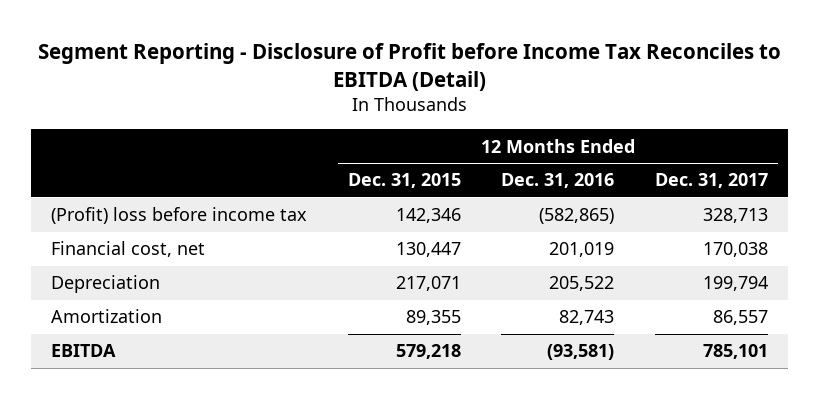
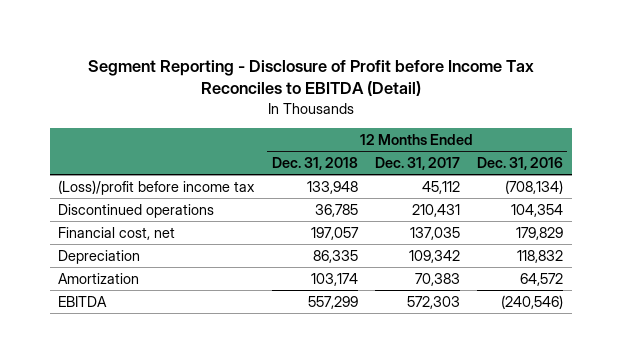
[347,173,461,189] Dec. 31, 2015 -> none
none -> [271,157,358,171] Dec. 31, 2018
[51,207,308,225] (Profit) loss before income tax -> [58,179,256,195] (Loss)/profit before income tax
[539,208,615,225] (582,865) -> [505,179,564,194] (708,134)
[702,208,768,224] 328,713 -> [421,180,460,194] 45,112
none -> [58,203,215,218] Discontinued operations
[549,242,615,258] 201,019 -> [516,226,564,240] 179,829
[702,242,768,258] 170,038 -> [409,226,460,240] 137,035
[549,276,615,292] 205,522 -> [517,249,564,263] 118,832
[702,276,768,292] 199,794 -> [408,249,460,263] 109,342
[559,310,615,326] 82,743 -> [520,272,564,286] 64,572
[712,310,768,326] 86,557 -> [414,272,460,286] 70,383
[547,344,615,361] (93,581) -> [501,294,564,309] (240,546)
[702,344,768,360] 785,101 -> [406,295,460,309] 572,303

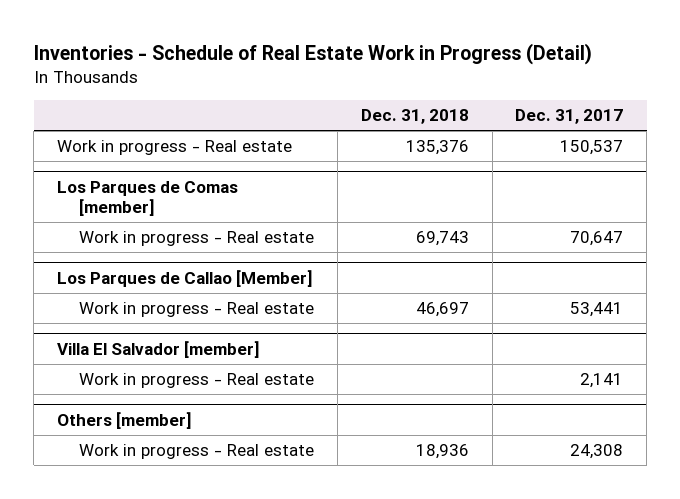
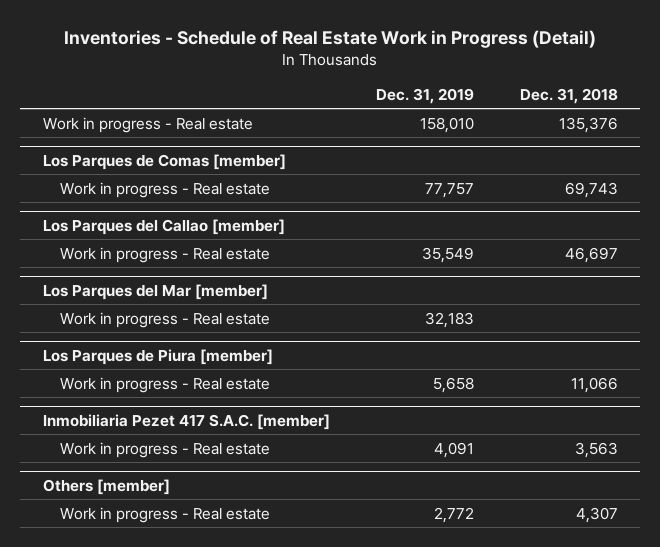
[515,108,624,124] Dec. 31, 2017 -> none
none -> [375,87,474,104] Dec. 31, 2019
[56,269,313,287] Los Parques de Callao [Member] -> [42,218,285,235] Los Parques del Callao [member]
[56,340,260,358] Villa El Salvador [member] -> none
none -> [42,283,268,300] Los Parques del Mar [member]
none -> [42,348,273,365] Los Parques de Piura [member]
none -> [60,376,271,393] Work in progress - Real estate
none -> [42,413,330,430] Inmobiliaria Pezet 417 S.A.C. [member]
none -> [60,441,271,458] Work in progress - Real estate
[415,444,469,460] 18,936 -> [575,506,618,523] 4,307

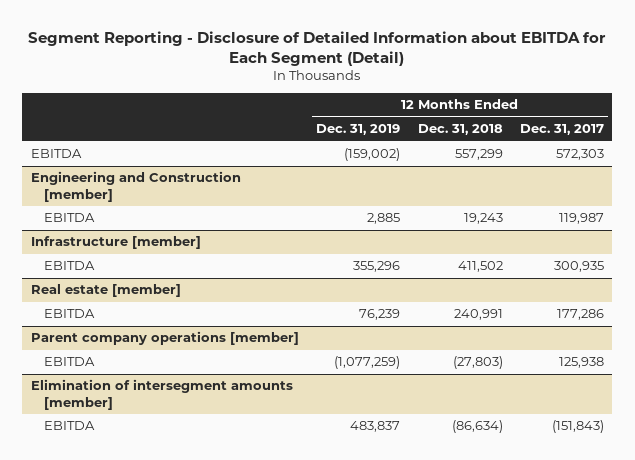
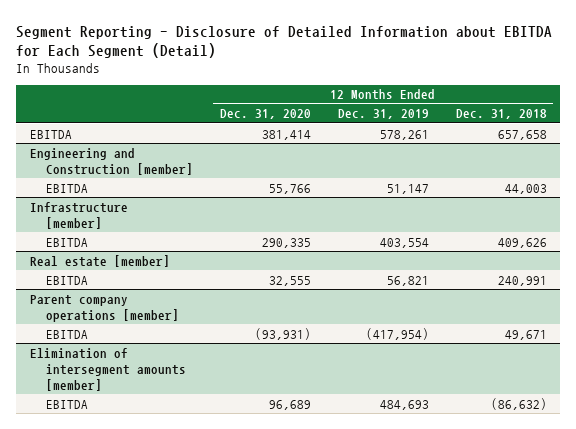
[519,124,604,136] Dec. 31, 2017 -> none
none -> [220,109,312,120] Dec. 31, 2020
[344,148,401,162] (159,002) -> [379,129,429,140] 578,261
[454,149,503,161] 557,299 -> [497,129,547,140] 657,658
[367,213,401,225] 2,885 -> [386,183,429,194] 51,147
[463,213,503,225] 19,243 -> [504,183,547,194] 44,003
[353,261,401,273] 355,296 -> [379,237,429,248] 403,554
[457,261,503,273] 411,502 -> [497,237,547,248] 409,626
[359,309,401,321] 76,239 -> [386,275,429,286] 56,821
[334,356,401,370] (1,077,259) -> [365,327,429,340] (417,954)
[452,356,503,370] (27,803) -> [504,329,547,340] 49,671
[350,421,401,433] 483,837 -> [379,399,429,410] 484,693
[451,420,503,434] (86,634) -> [490,397,547,410] (86,632)

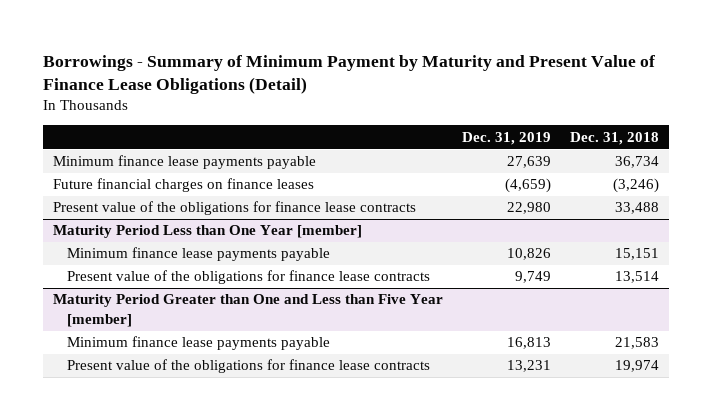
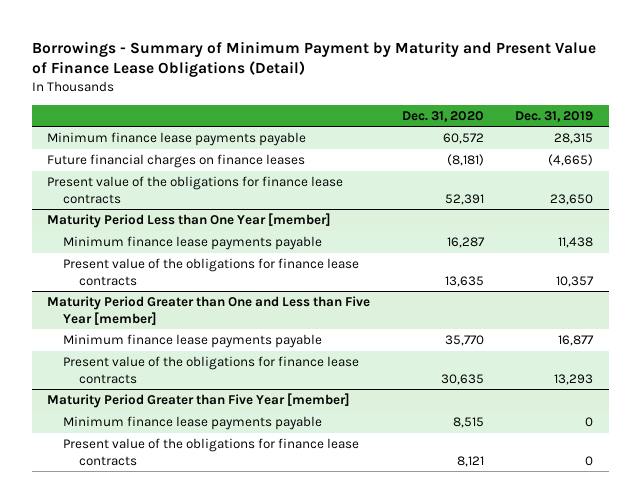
[570,131,660,145] Dec. 31, 2018 -> none
none -> [401,110,484,122] Dec. 31, 2020
[507,156,552,169] 27,639 -> [553,133,593,145] 28,315
[505,178,552,194] (4,659) -> [547,154,593,167] (4,665)
[507,202,552,215] 22,980 -> [549,193,593,205] 23,650
[507,248,552,261] 10,826 -> [557,237,593,249] 11,438
[515,271,552,284] 9,749 -> [555,275,594,287] 10,357
[507,337,552,350] 16,813 -> [557,335,594,347] 16,877
[507,360,552,373] 13,231 -> [553,373,593,385] 13,293
none -> [47,393,351,409] Maturity Period Greater than Five Year [member]
none -> [63,416,323,431] Minimum finance lease payments payable
none -> [63,438,360,466] Present value of the obligations for finance lease contracts

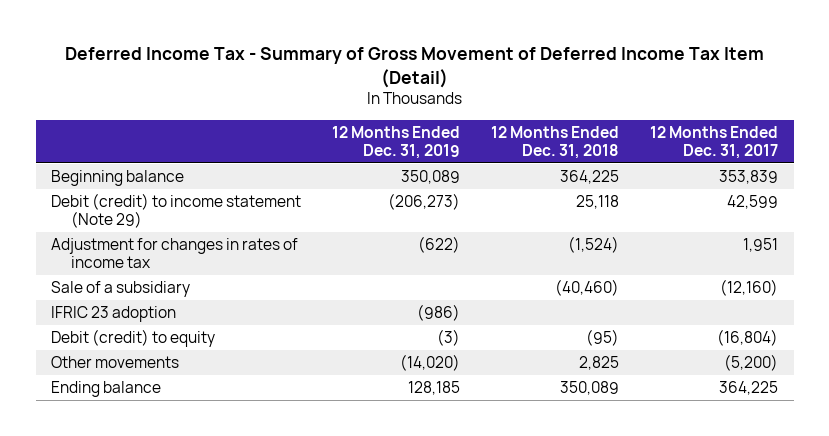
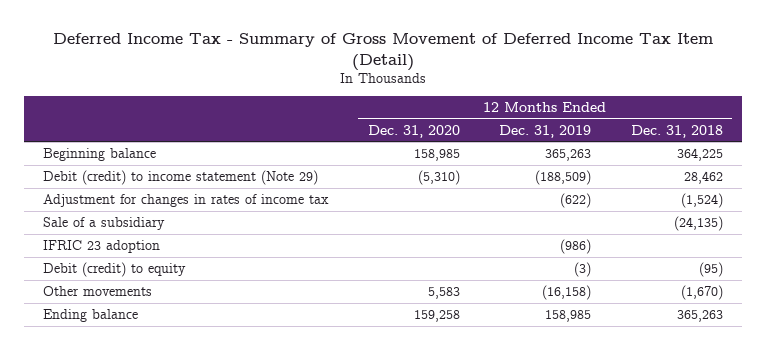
[650,125,779,160] 12 Months Ended Dec. 31, 2017 -> none
none -> [367,124,460,138] Dec. 31, 2020
[401,170,461,185] 350,089 -> [545,148,592,161] 365,263
[388,193,461,211] (206,273) -> [535,169,592,185] (188,509)
[576,195,620,210] 25,118 -> [683,170,723,184] 28,462
[555,279,620,297] (40,460) -> [673,215,723,231] (24,135)
[400,354,461,372] (14,020) -> [542,284,592,300] (16,158)
[579,356,620,371] 2,825 -> [680,284,723,300] (1,670)
[408,381,461,396] 128,185 -> [545,309,592,322] 158,985
[560,381,620,396] 350,089 -> [676,309,723,322] 365,263

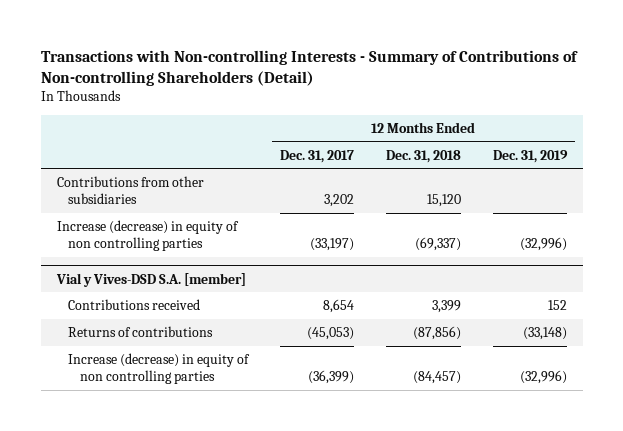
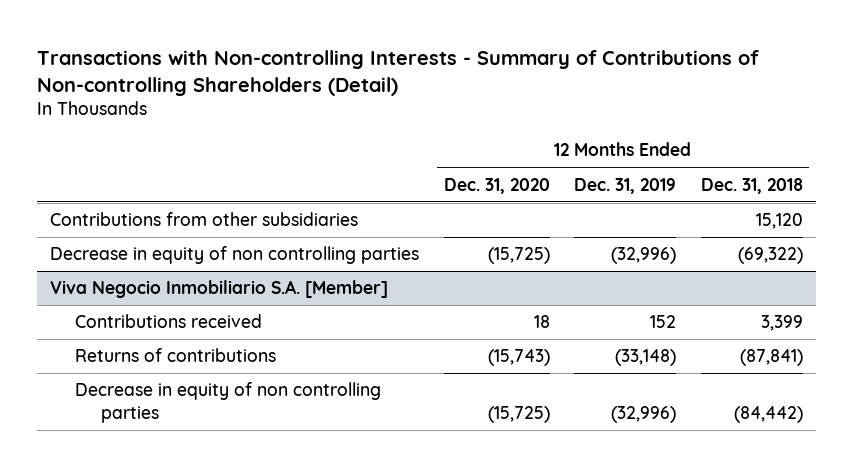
[280,149,355,163] Dec. 31, 2017 -> none
none -> [443,177,550,194] Dec. 31, 2020
[55,272,246,287] Vial y Vives-DSD S.A. [member] -> none
[56,219,239,252] Increase (decrease) in equity of non controlling parties -> [49,246,419,265] Decrease in equity of non controlling parties
[414,237,461,252] (69,337) -> [738,247,804,265] (69,322)
none -> [49,280,388,299] Viva Negocio Inmobiliario S.A. [Member]
[412,325,461,340] (87,856) -> [740,349,804,367] (87,841)
[68,352,251,385] Increase (decrease) in equity of non controlling parties -> [75,382,382,424] Decrease in equity of non controlling parties
[412,371,461,385] (84,457) -> [734,406,804,424] (84,442)

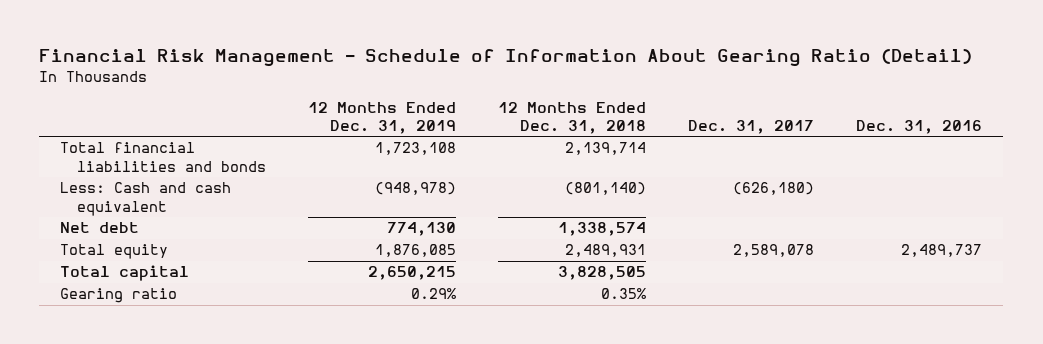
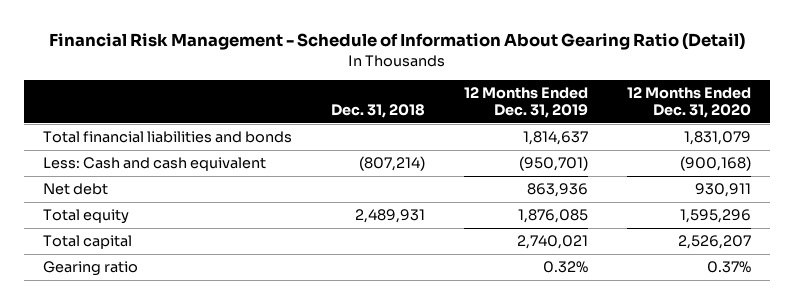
[498,101,647,135] 12 Months Ended Dec. 31, 2018 -> none
[688,120,815,135] Dec. 31, 2017 -> none
[856,120,983,135] Dec. 31, 2016 -> none
none -> [331,104,426,119] Dec. 31, 2018
none -> [626,87,751,119] 12 Months Ended Dec. 31, 2020
[374,142,456,156] 1,723,108 -> [522,131,588,146] 1,814,637
[374,182,456,196] (948,978) -> [518,156,588,172] (950,701)
[386,222,456,237] 774,130 -> [526,183,588,198] 863,936
[367,266,456,281] 2,650,215 -> [516,235,588,250] 2,740,021
[410,288,456,300] 0.29% -> [542,261,588,274] 0.32%

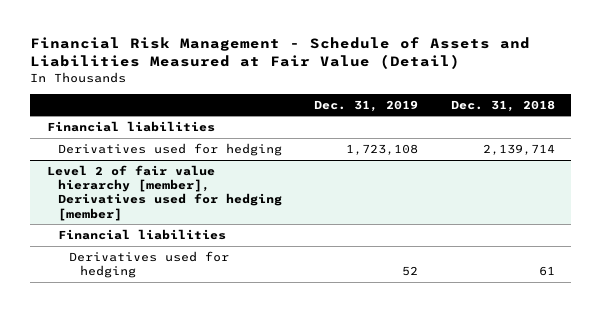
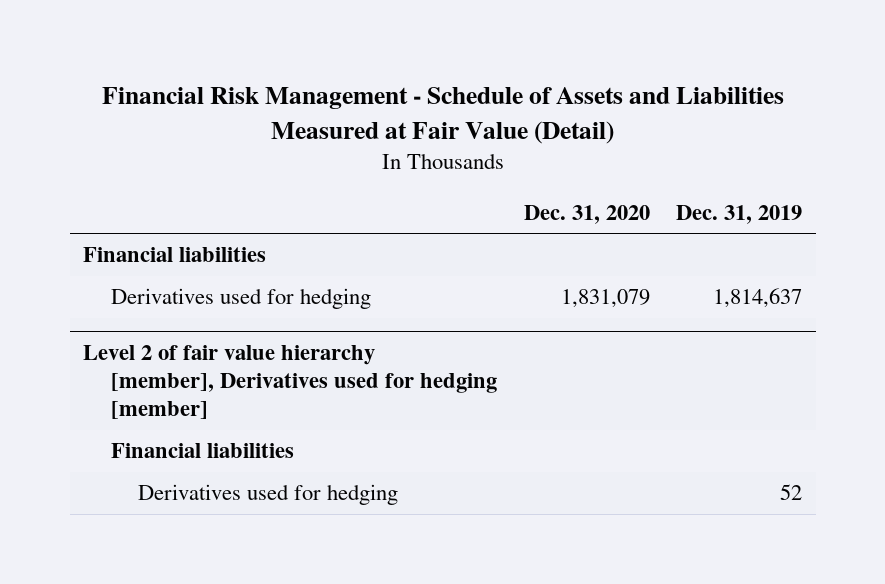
[451,99,556,112] Dec. 31, 2018 -> none
none -> [523,204,650,224] Dec. 31, 2020
[346,143,419,155] 1,723,108 -> [713,288,803,309] 1,814,637

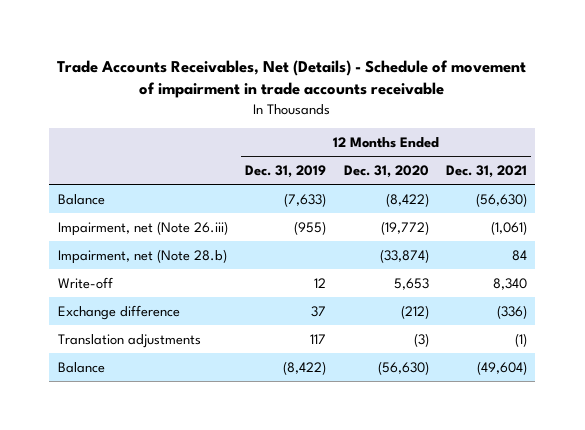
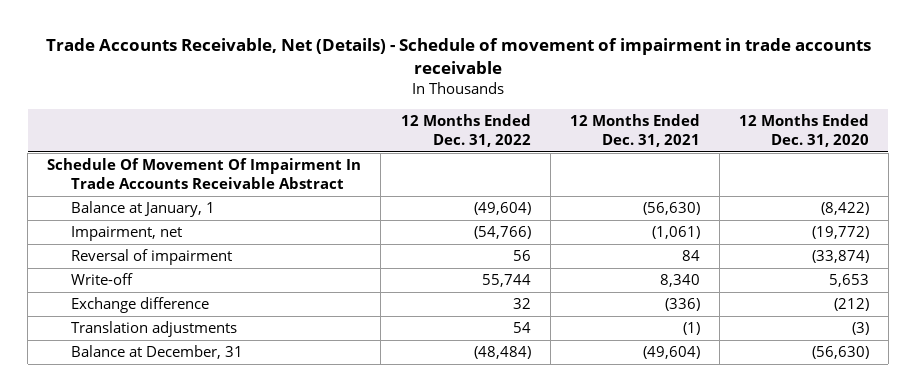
[57,59,527,99] Trade Accounts Receivables, Net (Details) - Schedule of movement of impairment in trade accounts receivable -> [46,37,872,74] Trade Accounts Receivable, Net (Details) - Schedule of movement of impairment in trade accounts receivable
[245,165,327,179] Dec. 31, 2019 -> none
none -> [400,113,531,147] 12 Months Ended Dec. 31, 2022
none -> [47,158,362,190] Schedule Of Movement Of Impairment In Trade Accounts Receivable Abstract
[57,193,105,205] Balance -> [71,201,216,218] Balance at January, 1
[57,220,228,236] Impairment, net (Note 26.iii) -> [71,226,183,242] Impairment, net
[57,248,227,264] Impairment, net (Note 28.b) -> [71,249,233,266] Reversal of impairment
[57,361,105,373] Balance -> [71,345,244,360] Balance at December, 31

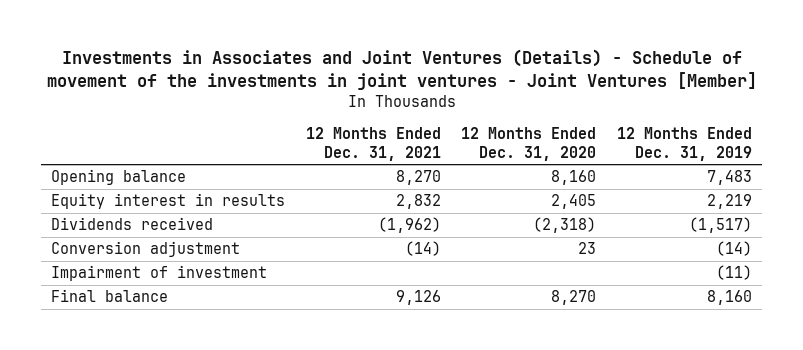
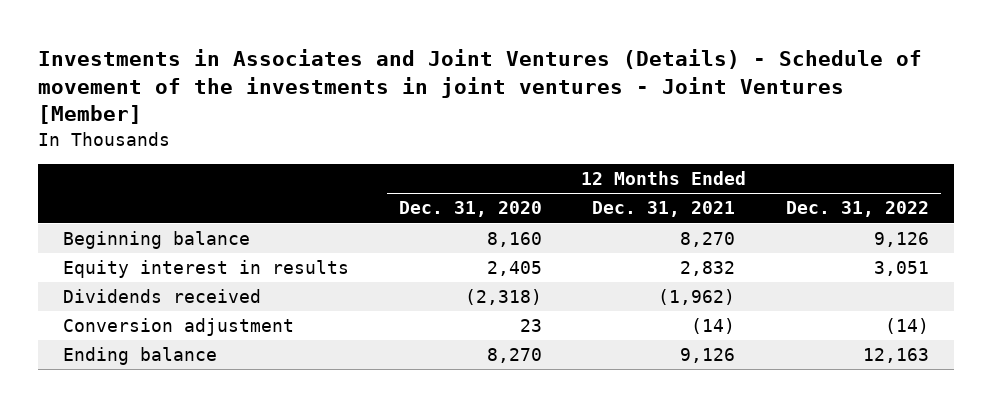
[616,127,752,161] 12 Months Ended Dec. 31, 2019 -> none
none -> [785,201,929,218] Dec. 31, 2022
[51,169,187,186] Opening balance -> [62,231,250,250] Beginning balance
[51,265,268,282] Impairment of investment -> none
[51,289,169,303] Final balance -> [62,347,217,366] Ending balance

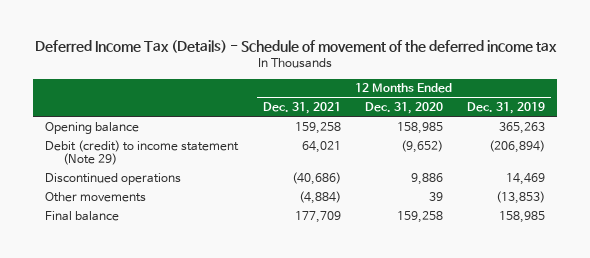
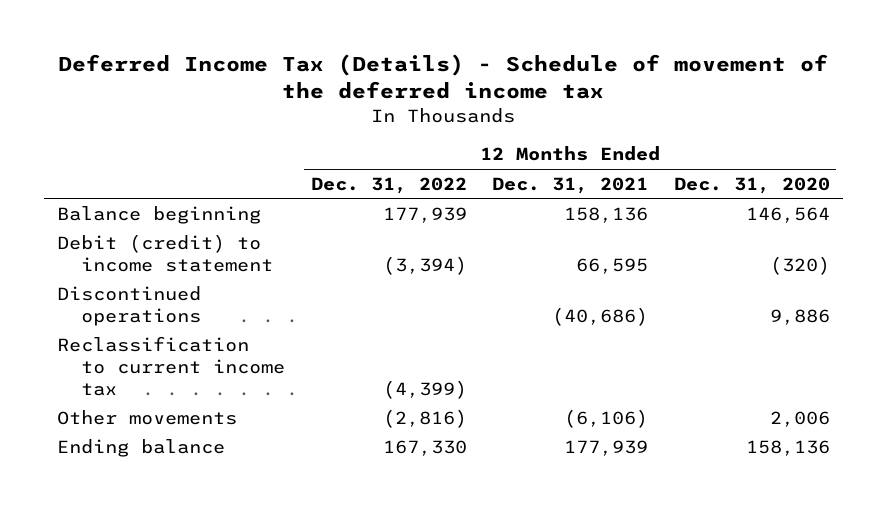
[467,102,546,115] Dec. 31, 2019 -> none
none -> [310,176,467,194] Dec. 31, 2022
[45,121,140,134] Opening balance -> none
none -> [56,205,261,224] Balance beginning
[45,139,240,166] Debit (credit) to income statement (Note 29) -> [56,233,273,272] Debit (credit) to income statement
[301,140,341,153] 64,021 -> [576,257,649,274] 66,595
[400,139,443,153] (9,652) -> [769,255,830,275] (320)
[45,210,120,221] Final balance -> none
none -> [56,335,285,396] Reclassification to current income tax
[298,190,341,204] (4,884) -> [564,408,649,428] (6,106)
[428,191,443,201] 39 -> [769,410,830,427] 2,006
none -> [56,438,225,457] Ending balance

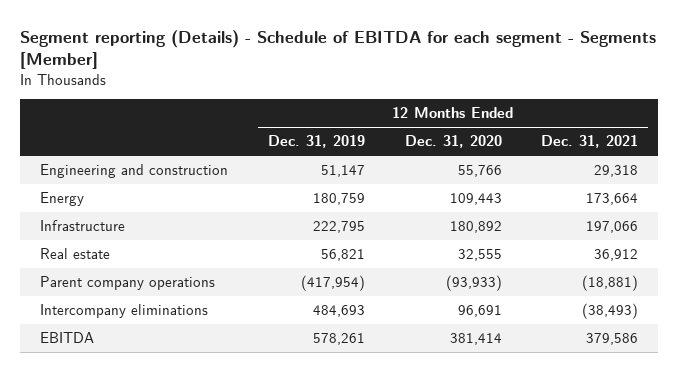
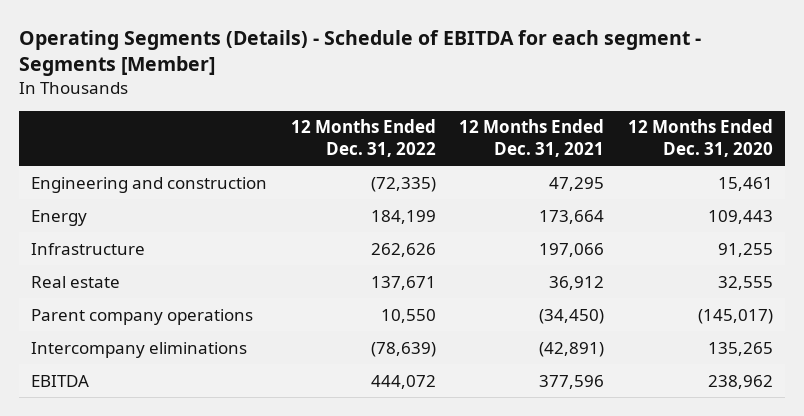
[20,29,657,70] Segment reporting (Details) - Schedule of EBITDA for each segment - Segments [Member] -> [18,30,701,77] Operating Segments (Details) - Schedule of EBITDA for each segment - Segments [Member]
[267,135,365,149] Dec. 31, 2019 -> none
none -> [290,119,436,157] 12 Months Ended Dec. 31, 2022
[457,165,502,178] 55,766 -> [718,176,774,191] 15,461
[594,165,639,178] 29,318 -> [549,176,605,191] 47,295
[449,221,502,234] 180,892 -> [718,242,774,257] 91,255
[445,275,502,292] (93,933) -> [698,308,774,324] (145,017)
[582,275,639,292] (18,881) -> [539,308,605,324] (34,450)
[457,305,502,318] 96,691 -> [708,341,774,356] 135,265
[582,303,639,320] (38,493) -> [539,341,605,357] (42,891)
[449,333,502,346] 381,414 -> [708,374,774,389] 238,962
[586,333,639,346] 379,586 -> [539,374,605,389] 377,596

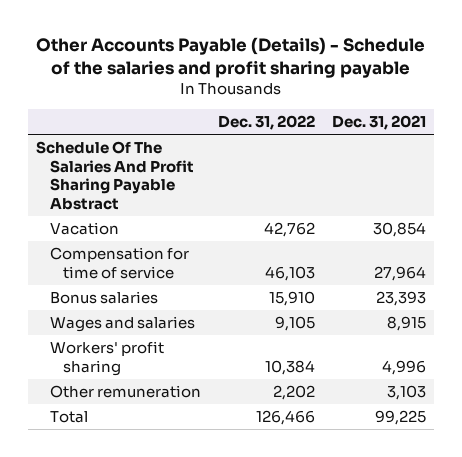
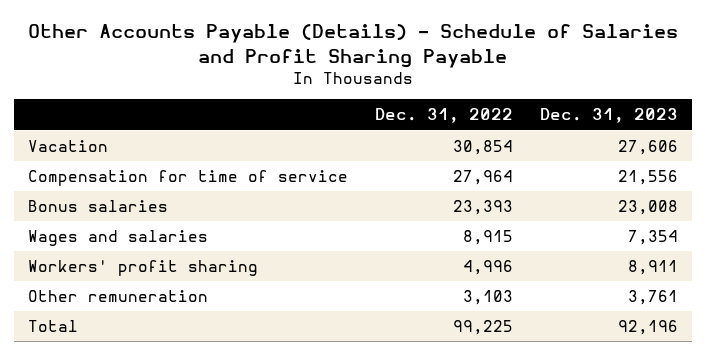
[35,36,425,79] Other Accounts Payable (Details) - Schedule of the salaries and profit sharing payable -> [28,24,679,68] Other Accounts Payable (Details) - Schedule of Salaries and Profit Sharing Payable
[331,115,426,131] Dec. 31, 2021 -> none
none -> [540,108,679,124] Dec. 31, 2023
[36,141,194,210] Schedule Of The Salaries And Profit Sharing Payable Abstract -> none
[263,222,315,238] 42,762 -> [453,140,514,156] 30,854
[264,265,315,281] 46,103 -> [453,170,514,186] 27,964
[268,291,315,307] 15,910 -> [453,200,514,216] 23,393
[274,316,315,332] 9,105 -> [463,230,514,246] 8,915
[264,359,315,375] 10,384 -> [463,260,514,276] 4,996
[272,385,315,401] 2,202 -> [463,290,514,306] 3,103
[255,410,315,426] 126,466 -> [453,320,514,336] 99,225

